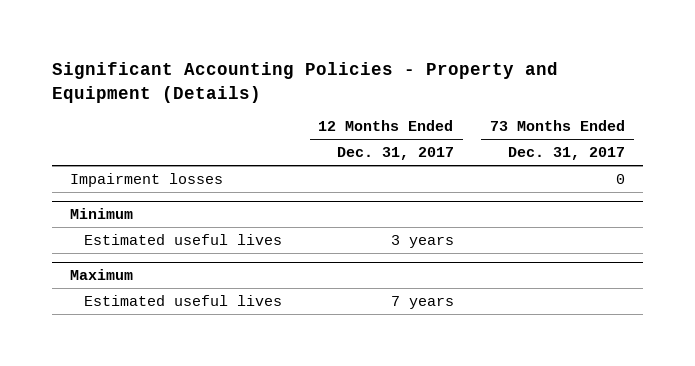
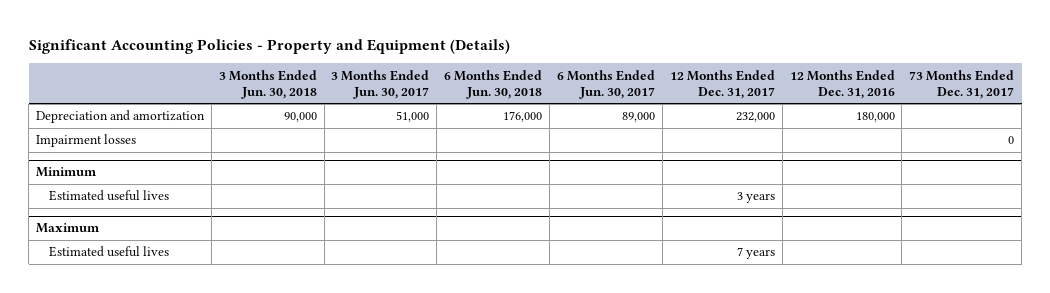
none -> [218,69,317,99] 3 Months Ended Jun. 30, 2018
none -> [331,69,430,99] 3 Months Ended Jun. 30, 2017
none -> [444,69,543,99] 6 Months Ended Jun. 30, 2018
none -> [557,69,656,99] 6 Months Ended Jun. 30, 2017
none -> [789,69,895,99] 12 Months Ended Dec. 31, 2016
none -> [35,110,205,124] Depreciation and amortization

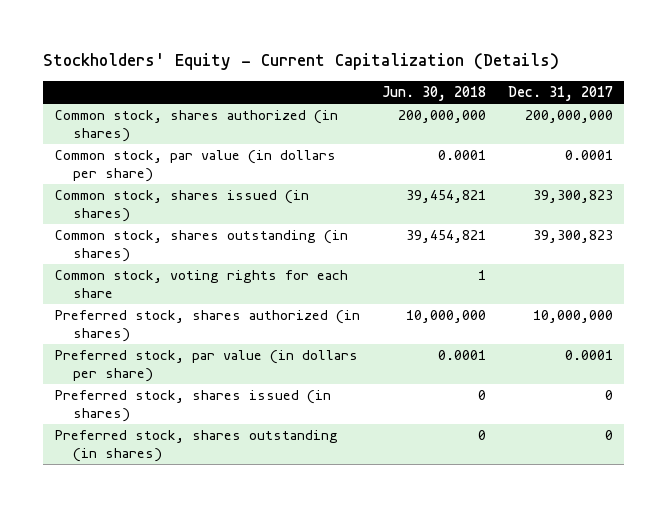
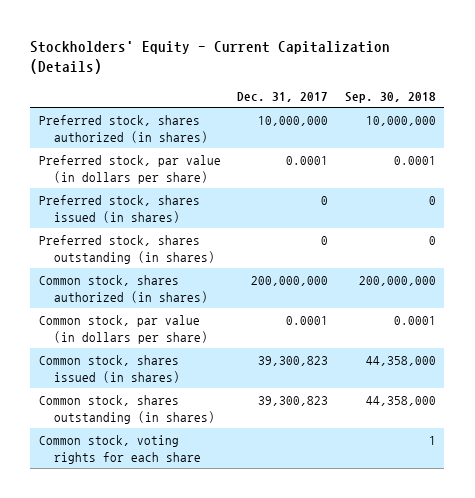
[381,85,486,101] Jun. 30, 2018 -> none
none -> [344,92,436,104] Sep. 30, 2018
[54,310,360,343] Preferred stock, shares authorized (in shares) -> [38,114,208,143] Preferred stock, shares authorized (in shares)
[54,350,358,383] Preferred stock, par value (in dollars per share) -> [38,154,221,184] Preferred stock, par value (in dollars per share)
[54,390,331,423] Preferred stock, shares issued (in shares) -> [38,194,200,223] Preferred stock, shares issued (in shares)
[54,430,338,463] Preferred stock, shares outstanding (in shares) -> [38,234,215,264] Preferred stock, shares outstanding (in shares)

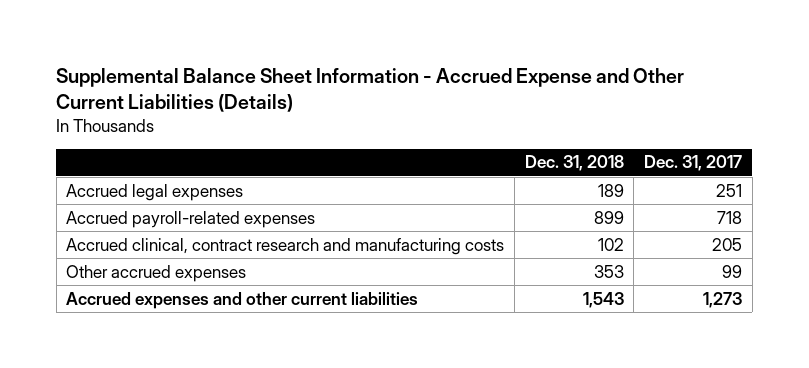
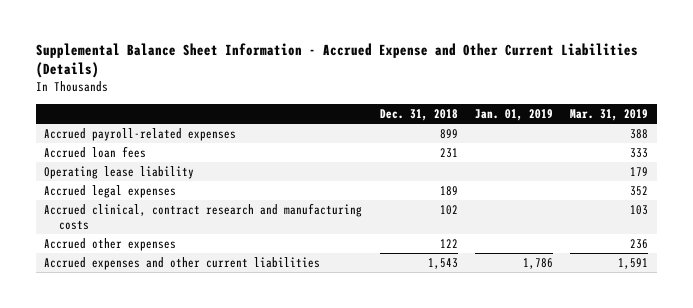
[644,155,743,172] Dec. 31, 2017 -> none
none -> [474,108,553,121] Jan. 01, 2019
none -> [570,108,649,121] Mar. 31, 2019
none -> [44,146,147,159] Accrued loan fees
none -> [44,166,195,180] Operating lease liability
[66,183,244,201] Accrued legal expenses -> [44,185,177,199] Accrued legal expenses
[66,264,247,282] Other accrued expenses -> [44,238,177,252] Accrued other expenses
[593,264,624,278] 353 -> [439,239,458,249] 122

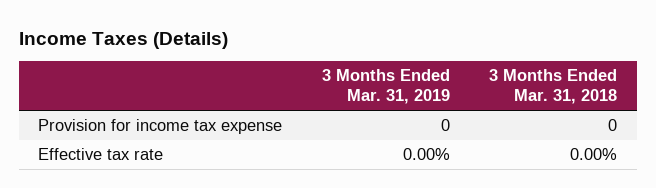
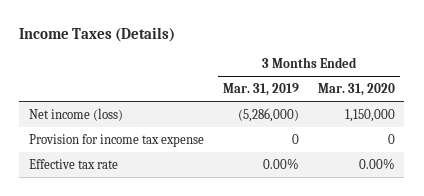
[489,69,618,105] 3 Months Ended Mar. 31, 2018 -> none
none -> [317,83,395,97] Mar. 31, 2020
none -> [28,107,123,121] Net income (loss)

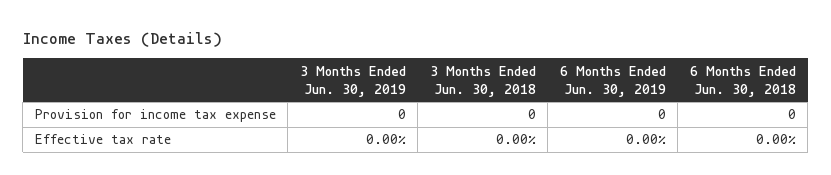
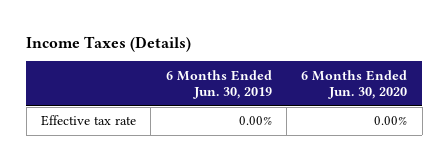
[299,65,406,97] 3 Months Ended Jun. 30, 2019 -> none
[429,65,536,97] 3 Months Ended Jun. 30, 2018 -> none
[689,65,796,97] 6 Months Ended Jun. 30, 2018 -> none
none -> [301,69,408,100] 6 Months Ended Jun. 30, 2020
[34,109,276,123] Provision for income tax expense -> none

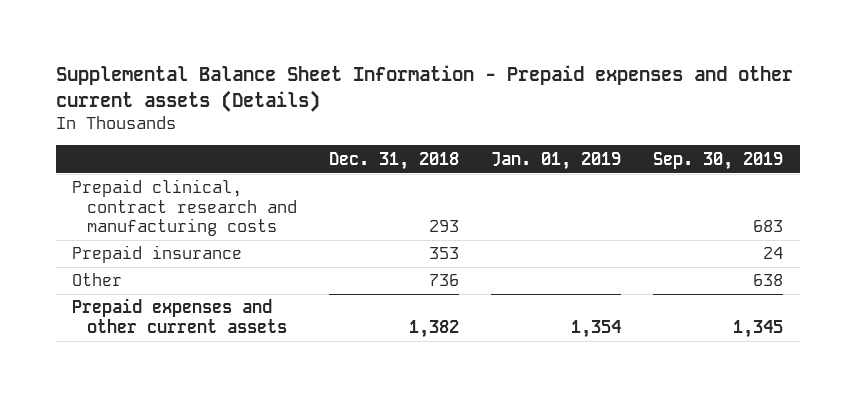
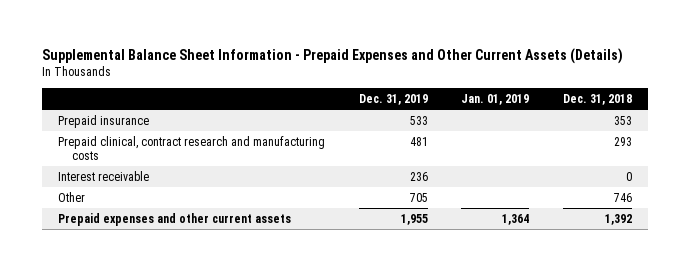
[55,65,793,112] Supplemental Balance Sheet Information - Prepaid expenses and other current assets (Details) -> [41,48,623,65] Supplemental Balance Sheet Information - Prepaid Expenses and Other Current Assets (Details)
[653,151,784,170] Sep. 30, 2019 -> none
none -> [358,93,428,105] Dec. 31, 2019
[71,179,298,237] Prepaid clinical, contract research and manufacturing costs -> [58,135,326,160] Prepaid clinical, contract research and manufacturing costs
none -> [58,170,150,181] Interest receivable
[429,274,460,287] 736 -> [613,192,632,202] 746
[409,319,460,338] 1,382 -> [604,213,632,225] 1,392
[571,319,622,338] 1,354 -> [502,213,530,225] 1,364

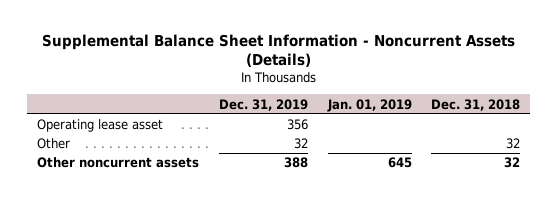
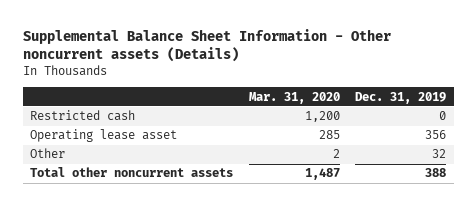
[41,34,515,68] Supplemental Balance Sheet Information - Noncurrent Assets (Details) -> [22,28,391,63] Supplemental Balance Sheet Information - Other noncurrent assets (Details)
[326,98,412,112] Jan. 01, 2019 -> none
[431,98,521,111] Dec. 31, 2018 -> none
none -> [248,91,340,104] Mar. 31, 2020
none -> [30,110,136,122] Restricted cash
[36,157,199,169] Other noncurrent assets -> [30,167,234,178] Total other noncurrent assets

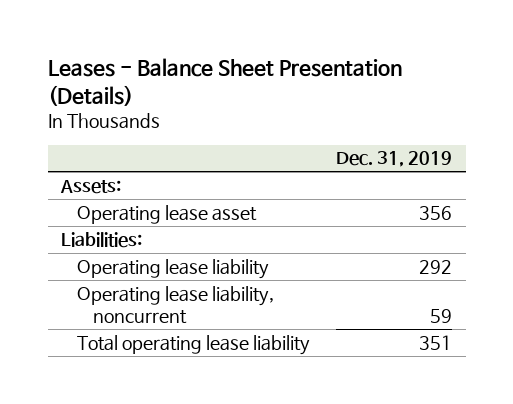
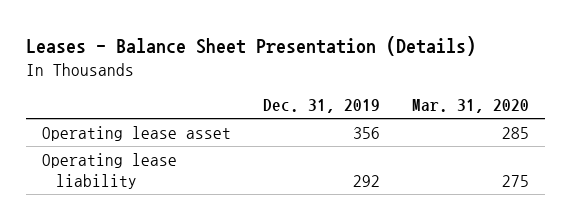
none -> [411,99,529,114] Mar. 31, 2020
[59,179,121,194] Assets: -> none
[60,231,142,248] Liabilities: -> none
[76,285,274,324] Operating lease liability, noncurrent -> none
[76,334,310,355] Total operating lease liability -> none

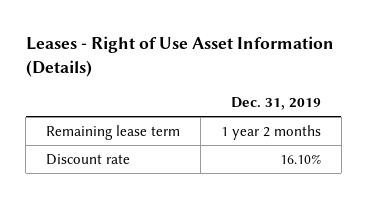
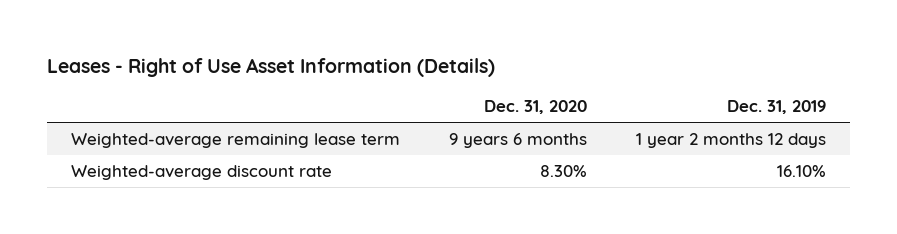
none -> [484,100,588,115] Dec. 31, 2020
[46,124,181,140] Remaining lease term -> [71,132,401,148] Weighted-average remaining lease term
[220,124,321,140] 1 year 2 months -> [635,132,826,148] 1 year 2 months 12 days
[46,153,131,165] Discount rate -> [71,164,333,180] Weighted-average discount rate

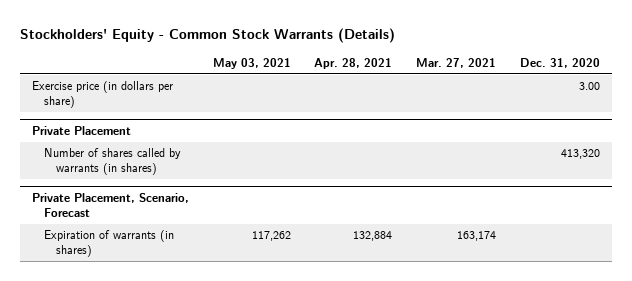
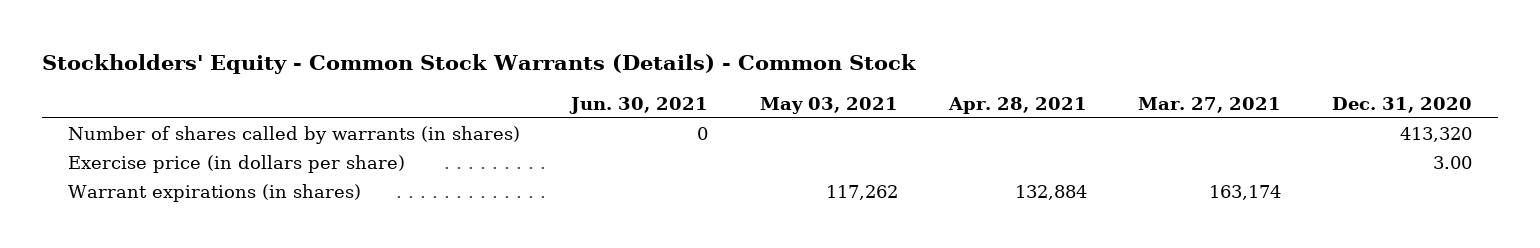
[20,28,396,44] Stockholders' Equity - Common Stock Warrants (Details) -> [42,54,917,75] Stockholders' Equity - Common Stock Warrants (Details) - Common Stock
none -> [569,96,709,114] Jun. 30, 2021
[32,125,132,135] Private Placement -> none
[32,192,190,217] Private Placement, Scenario, Forecast -> none
[32,81,174,109] Exercise price (in dollars per share) -> [67,155,405,174] Exercise price (in dollars per share)
[43,230,174,258] Expiration of warrants (in shares) -> [67,184,361,203] Warrant expirations (in shares)

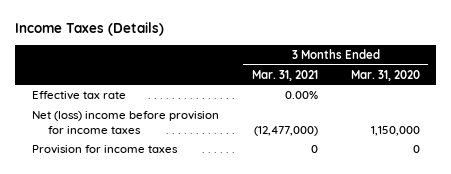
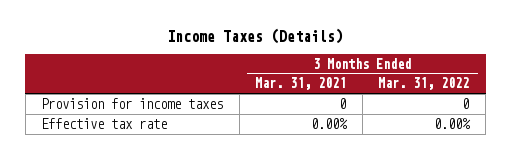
[350,69,420,81] Mar. 31, 2020 -> none
none -> [378,77,470,91] Mar. 31, 2022
[31,111,219,134] Net (loss) income before provision for income taxes -> none
[31,91,126,101] Effective tax rate -> [41,118,168,130] Effective tax rate

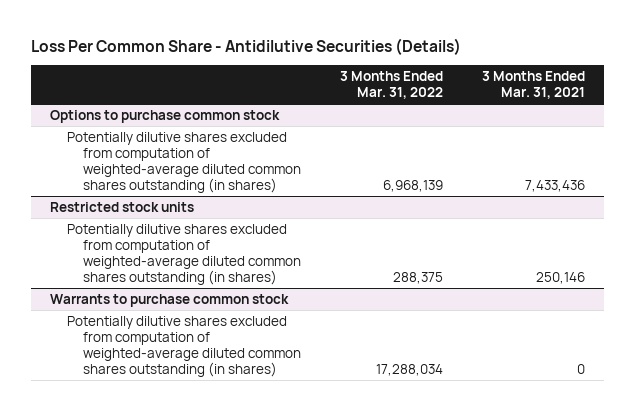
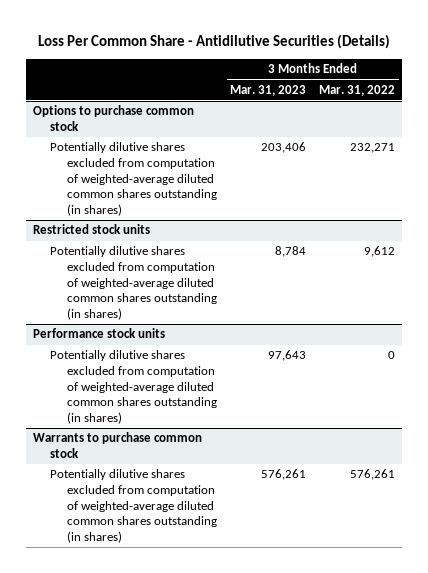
[481,71,585,100] 3 Months Ended Mar. 31, 2021 -> none
none -> [229,84,306,96] Mar. 31, 2023
[382,179,443,192] 6,968,139 -> [350,143,396,154] 232,271
[392,271,443,284] 288,375 -> [364,246,396,258] 9,612
none -> [32,328,165,339] Performance stock units
none -> [49,350,217,424] Potentially dilutive shares excluded from computation of weighted-average diluted common shares outstanding (in shares)
[375,363,443,376] 17,288,034 -> [350,469,396,481] 576,261

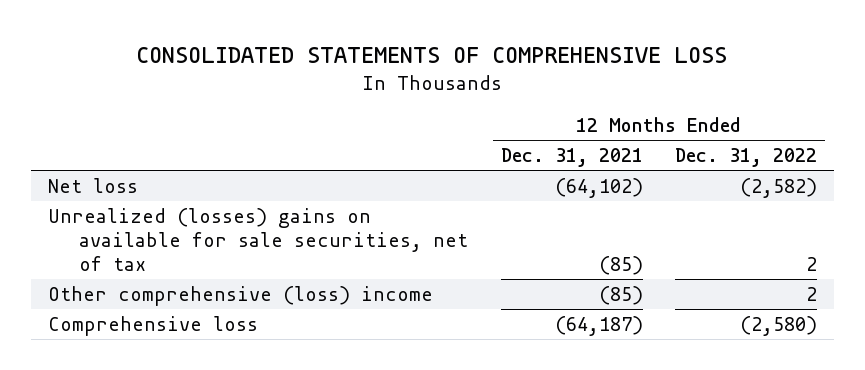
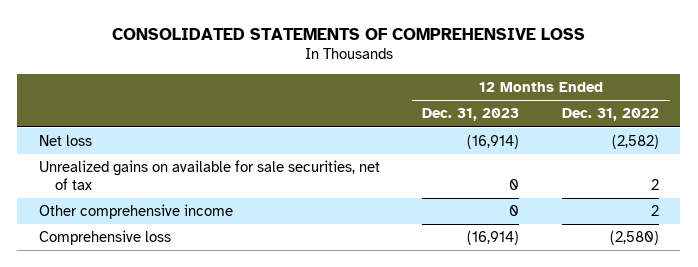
[500,148,643,168] Dec. 31, 2021 -> none
none -> [422,108,520,122] Dec. 31, 2023
[47,208,469,272] Unrealized (losses) gains on available for sale securities, net of tax -> [38,160,380,190] Unrealized gains on available for sale securities, net of tax
[47,286,433,307] Other comprehensive (loss) income -> [38,204,233,220] Other comprehensive income

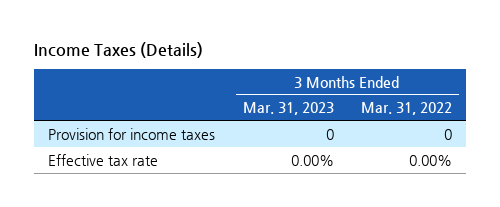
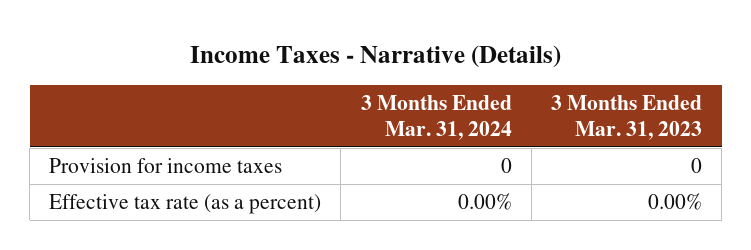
[33,42,203,59] Income Taxes (Details) -> [189,45,561,69] Income Taxes - Narrative (Details)
[361,102,453,116] Mar. 31, 2022 -> none
none -> [360,95,512,141] 3 Months Ended Mar. 31, 2024
[47,153,158,166] Effective tax rate -> [49,194,322,215] Effective tax rate (as a percent)

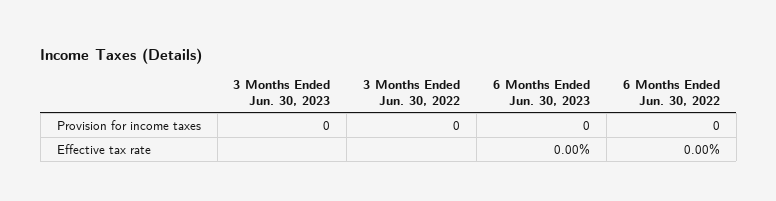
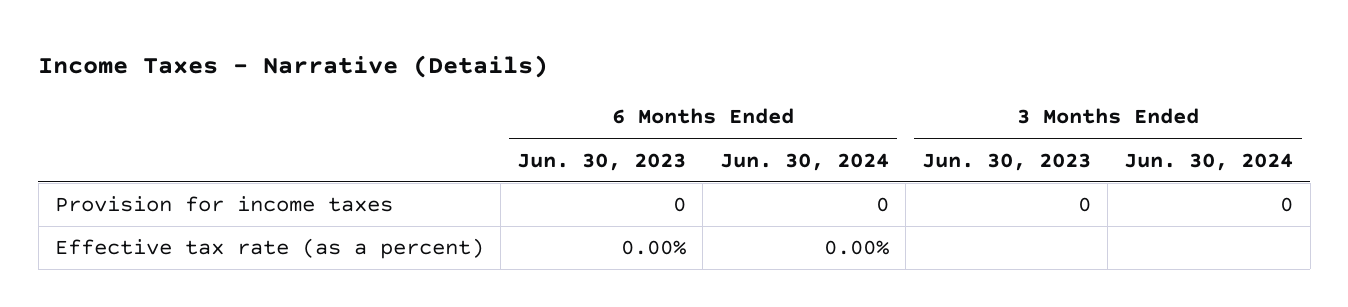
[40,48,203,65] Income Taxes (Details) -> [38,54,549,78] Income Taxes - Narrative (Details)
[363,80,461,106] 3 Months Ended Jun. 30, 2022 -> none
[622,80,720,106] 6 Months Ended Jun. 30, 2022 -> none
none -> [719,152,889,171] Jun. 30, 2024
none -> [1124,152,1294,171] Jun. 30, 2024
[56,143,151,154] Effective tax rate -> [54,238,484,260] Effective tax rate (as a percent)

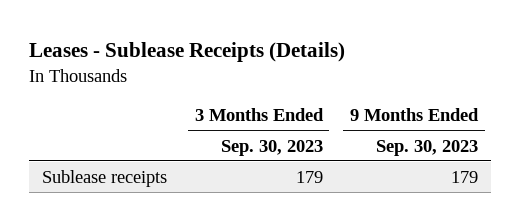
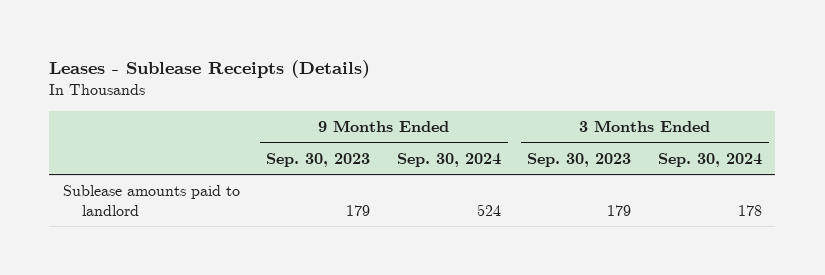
none -> [396,152,501,167] Sep. 30, 2024
none -> [658,152,763,167] Sep. 30, 2024
[42,170,168,188] Sublease receipts -> [62,185,240,216] Sublease amounts paid to landlord

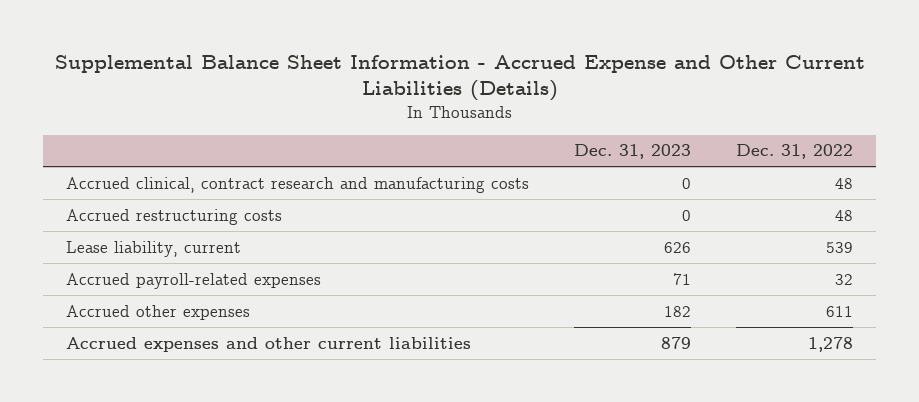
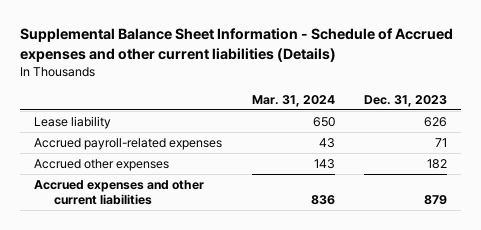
[54,55,865,102] Supplemental Balance Sheet Information - Accrued Expense and Other Current Liabilities (Details) -> [19,28,453,63] Supplemental Balance Sheet Information - Schedule of Accrued expenses and other current liabilities (Details)
[736,144,854,160] Dec. 31, 2022 -> none
none -> [251,94,335,107] Mar. 31, 2024
[65,176,529,193] Accrued clinical, contract research and manufacturing costs -> none
[65,208,282,225] Accrued restructuring costs -> none
[65,240,241,257] Lease liability, current -> [34,115,112,129] Lease liability

